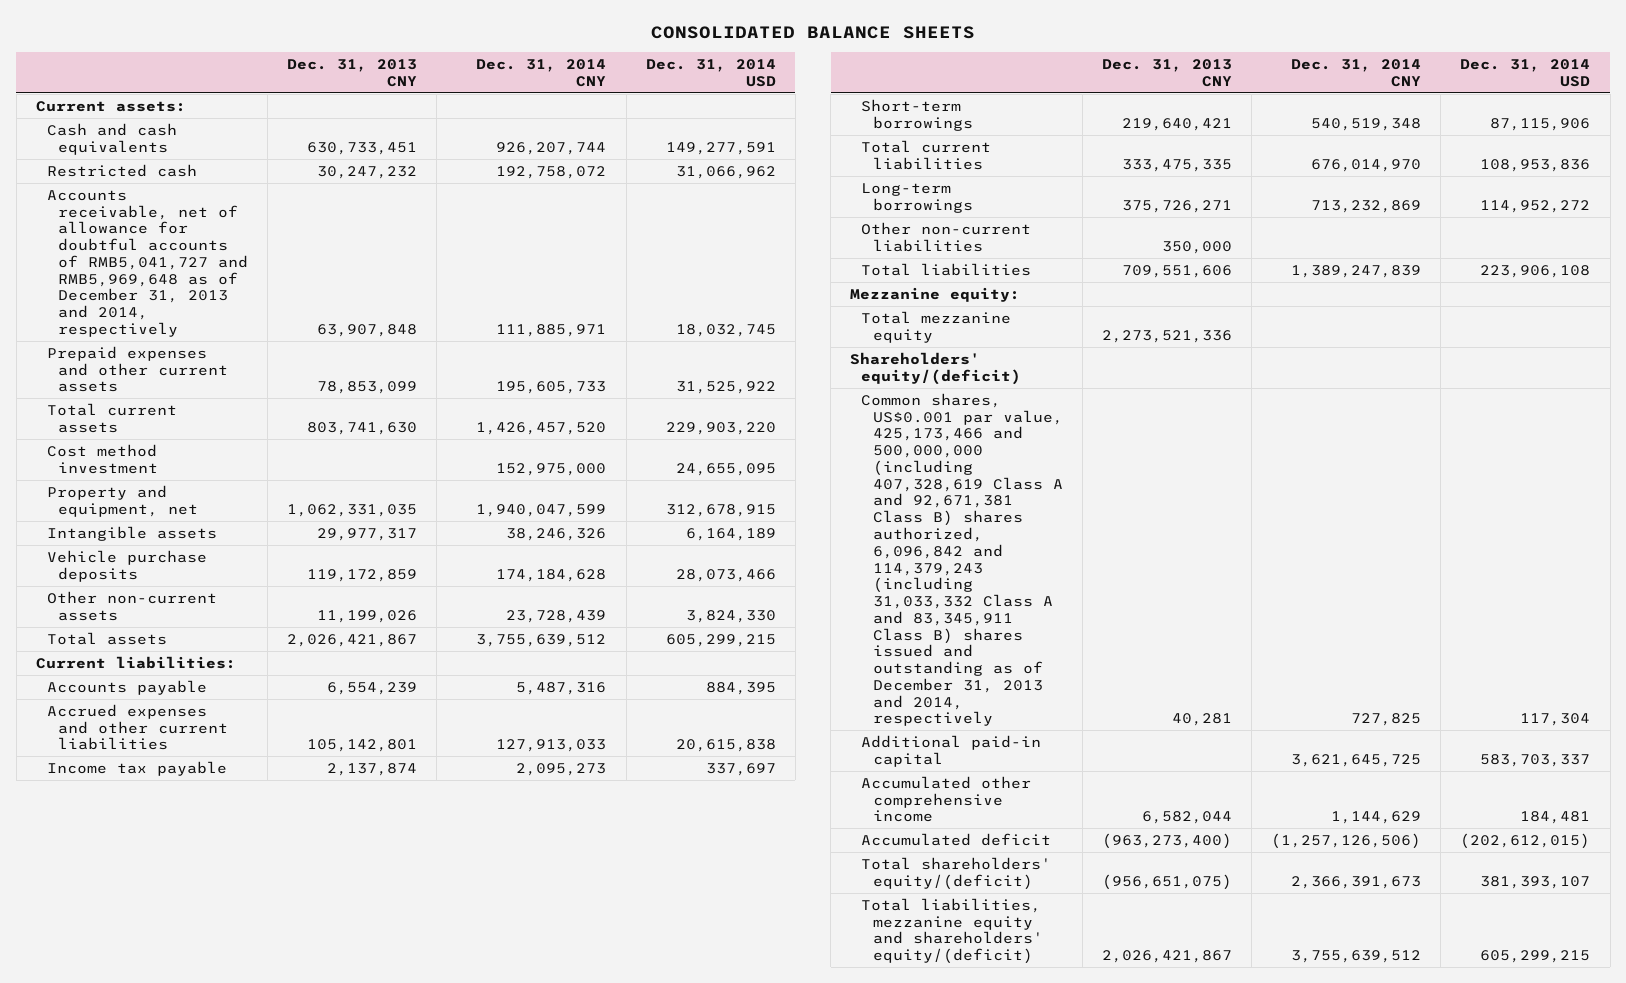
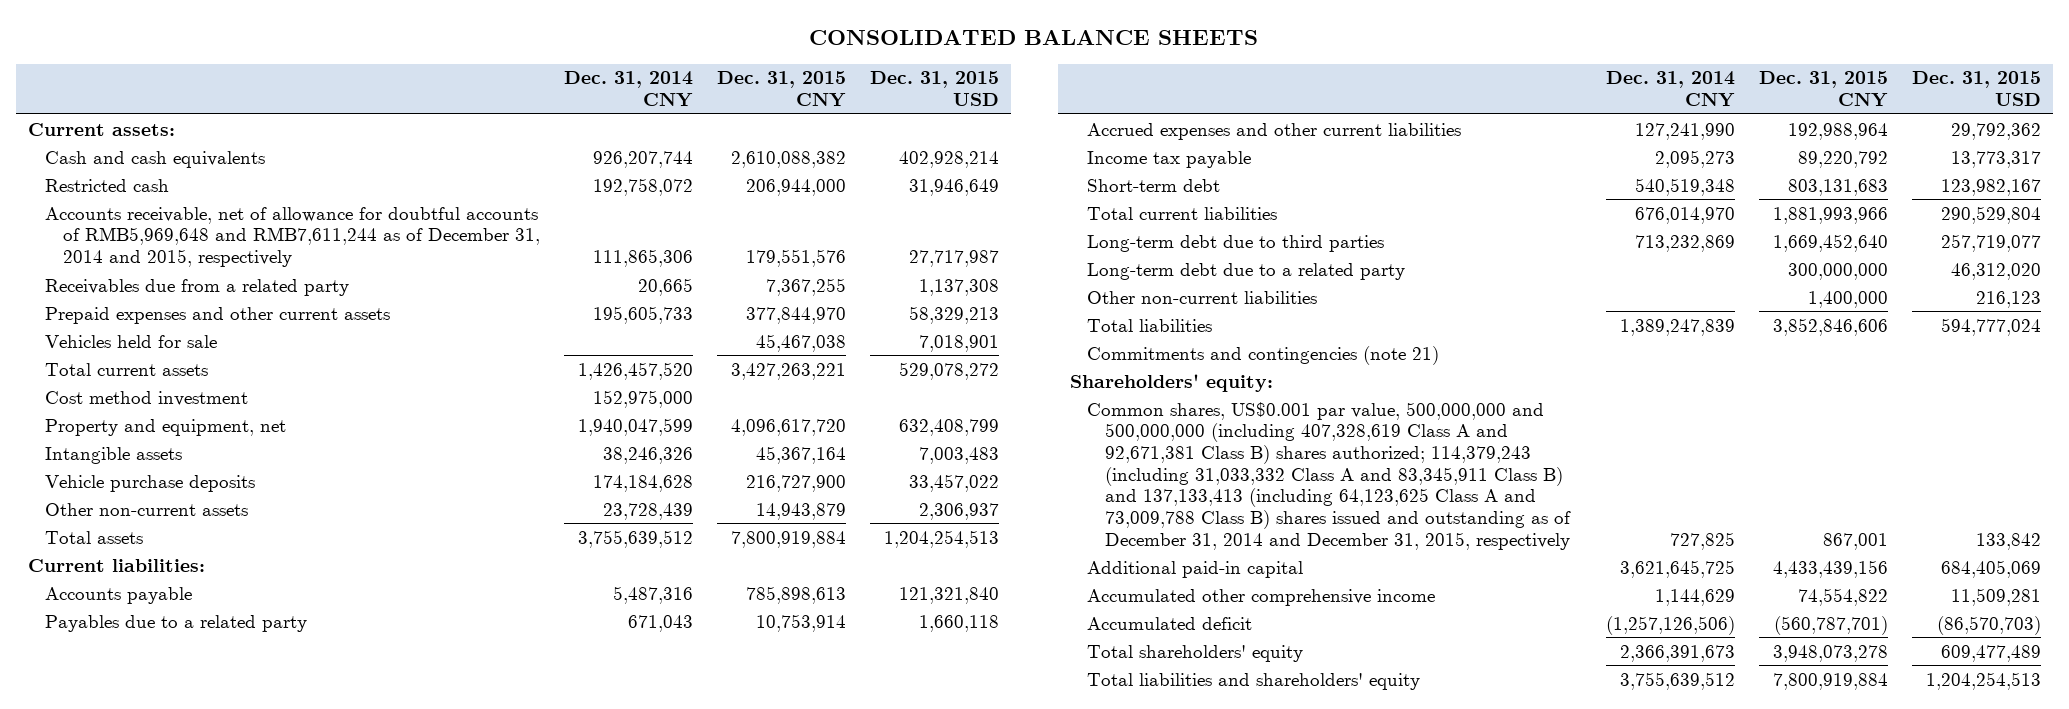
[287,59,418,88] Dec. 31, 2013 CNY -> none
[645,59,776,88] Dec. 31, 2014 USD -> none
none -> [716,71,846,107] Dec. 31, 2015 CNY
none -> [869,71,999,106] Dec. 31, 2015 USD
[46,189,248,338] Accounts receivable, net of allowance for doubtful accounts of RMB5,041,727 and RMB5,969,648 as of December 31, 2013 and 2014, respectively -> [45,206,540,267] Accounts receivable, net of allowance for doubtful accounts of RMB5,969,648 and RMB7,611,244 as of December 31, 2014 and 2015, respectively
[496,324,607,338] 111,885,971 -> [592,248,693,267] 111,865,306
none -> [45,278,350,296] Receivables due from a related party
none -> [45,334,218,348] Vehicles held for sale
none -> [45,614,308,632] Payables due to a related party
[496,739,607,753] 127,913,033 -> [1634,122,1735,140] 127,241,990
[861,98,973,131] Short-term borrowings -> [1087,178,1221,192] Short-term debt
[861,182,973,213] Long-term borrowings -> [1087,234,1385,252] Long-term debt due to third parties
none -> [1087,262,1406,280] Long-term debt due to a related party
[850,286,1021,302] Mezzanine equity: -> none
[861,310,1012,343] Total mezzanine equity -> none
none -> [1087,345,1440,365] Commitments and contingencies (note 21)
[850,351,1022,385] Shareholders' equity/(deficit) -> [1069,373,1273,392] Shareholders' equity:
[861,392,1063,727] Common shares, US$0.001 par value, 425,173,466 and 500,000,000 (including 407,328,619 Class A and 92,671,381 Class B) shares authorized, 6,096,842 and 114,379,243 (including 31,033,332 Class A and 83,345,911 Class B) shares issued and outstanding as of December 31, 2013 and 2014, respectively -> [1087,401,1571,550] Common shares, US$0.001 par value, 500,000,000 and 500,000,000 (including 407,328,619 Class A and 92,671,381 Class B) shares authorized; 114,379,243 (including 31,033,332 Class A and 83,345,911 Class B) and 137,133,413 (including 64,123,625 Class A and 73,009,788 Class B) shares issued and outstanding as of December 31, 2014 and December 31, 2015, respectively
[861,856,1052,890] Total shareholders' equity/(deficit) -> [1087,644,1304,662] Total shareholders' equity
[861,897,1043,965] Total liabilities, mezzanine equity and shareholders' equity/(deficit) -> [1087,672,1421,690] Total liabilities and shareholders' equity

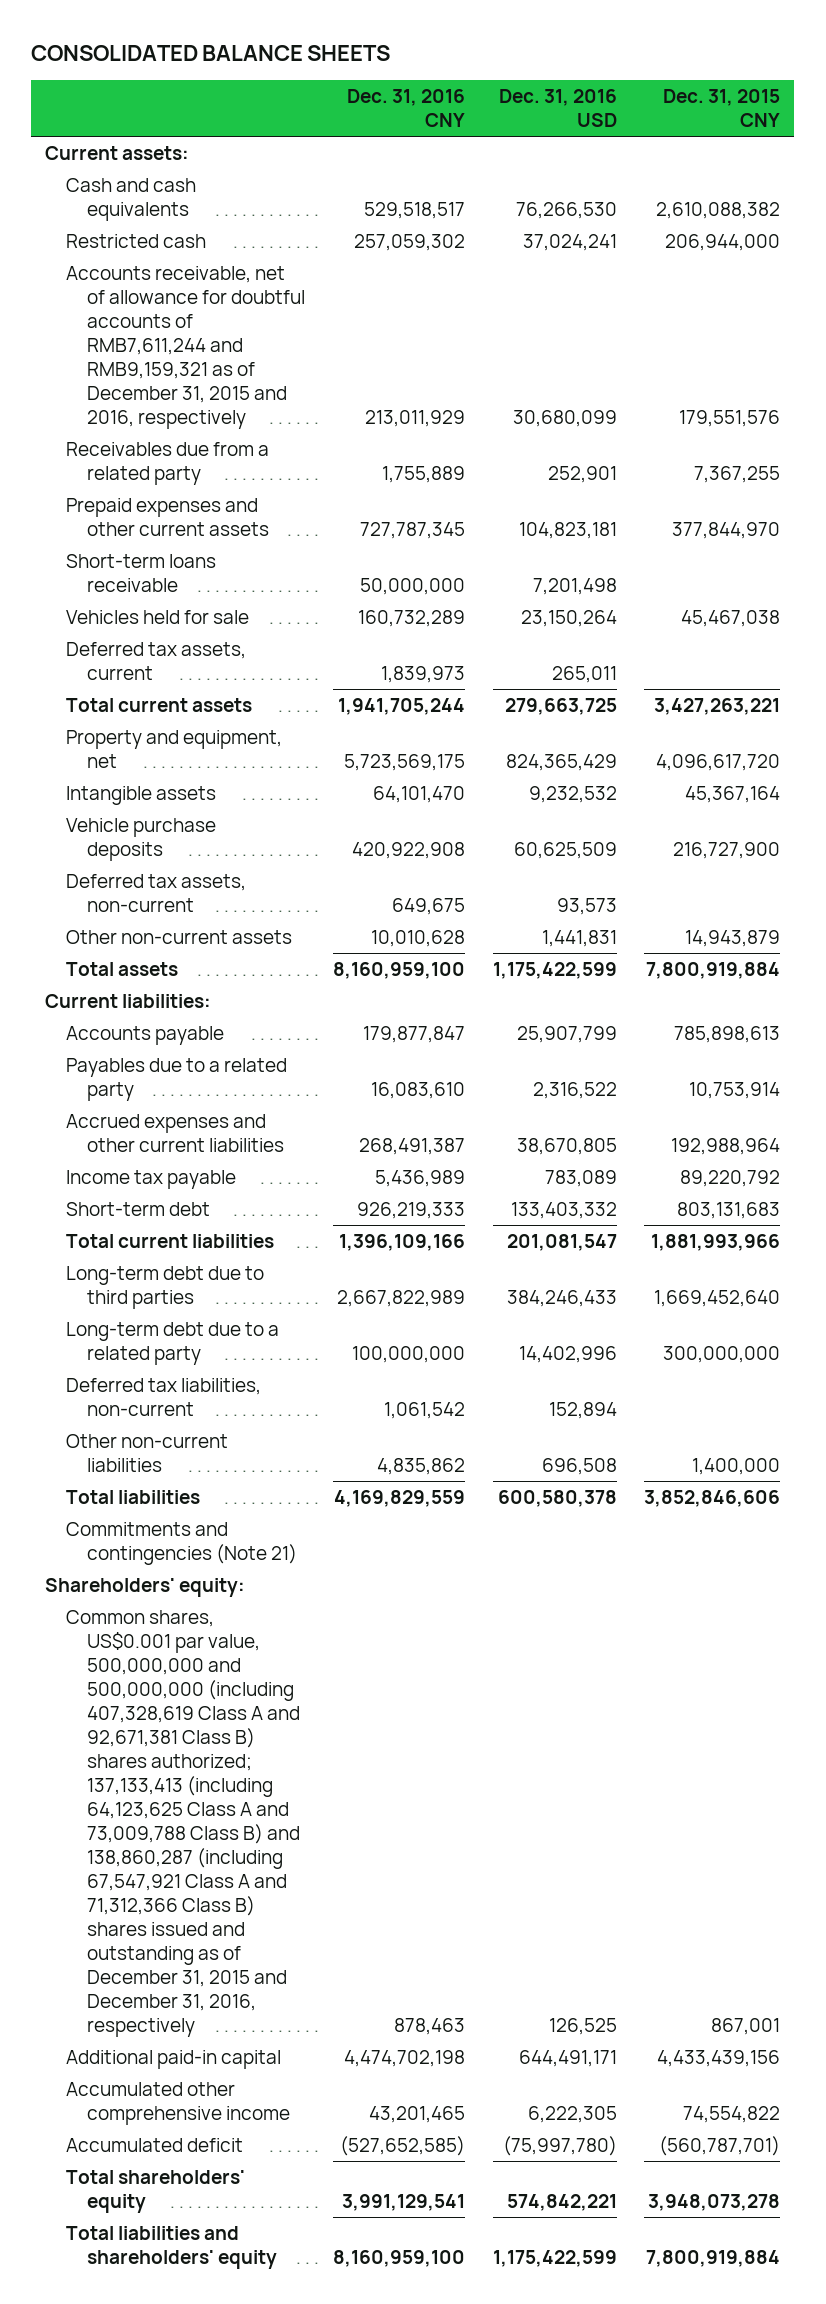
[563,71,693,107] Dec. 31, 2014 CNY -> none
[869,71,999,106] Dec. 31, 2015 USD -> none
none -> [346,89,465,128] Dec. 31, 2016 CNY
none -> [498,89,617,128] Dec. 31, 2016 USD
[45,206,540,267] Accounts receivable, net of allowance for doubtful accounts of RMB5,969,648 and RMB7,611,244 as of December 31, 2014 and 2015, respectively -> [66,266,306,429] Accounts receivable, net of allowance for doubtful accounts of RMB7,611,244 and RMB9,159,321 as of December 31, 2015 and 2016, respectively
none -> [66,554,217,593] Short-term loans receivable
none -> [66,642,247,681] Deferred tax assets, current
[45,390,249,406] Cost method investment -> none
none -> [66,874,247,913] Deferred tax assets, non-current
none -> [66,1378,262,1417] Deferred tax liabilities, non-current
[1087,345,1440,365] Commitments and contingencies (note 21) -> [66,1522,298,1566] Commitments and contingencies (Note 21)
[1087,401,1571,550] Common shares, US$0.001 par value, 500,000,000 and 500,000,000 (including 407,328,619 Class A and 92,671,381 Class B) shares authorized; 114,379,243 (including 31,033,332 Class A and 83,345,911 Class B) and 137,133,413 (including 64,123,625 Class A and 73,009,788 Class B) shares issued and outstanding as of December 31, 2014 and December 31, 2015, respectively -> [66,1610,301,2037] Common shares, US$0.001 par value, 500,000,000 and 500,000,000 (including 407,328,619 Class A and 92,671,381 Class B) shares authorized; 137,133,413 (including 64,123,625 Class A and 73,009,788 Class B) and 138,860,287 (including 67,547,921 Class A and 71,312,366 Class B) shares issued and outstanding as of December 31, 2015 and December 31, 2016, respectively

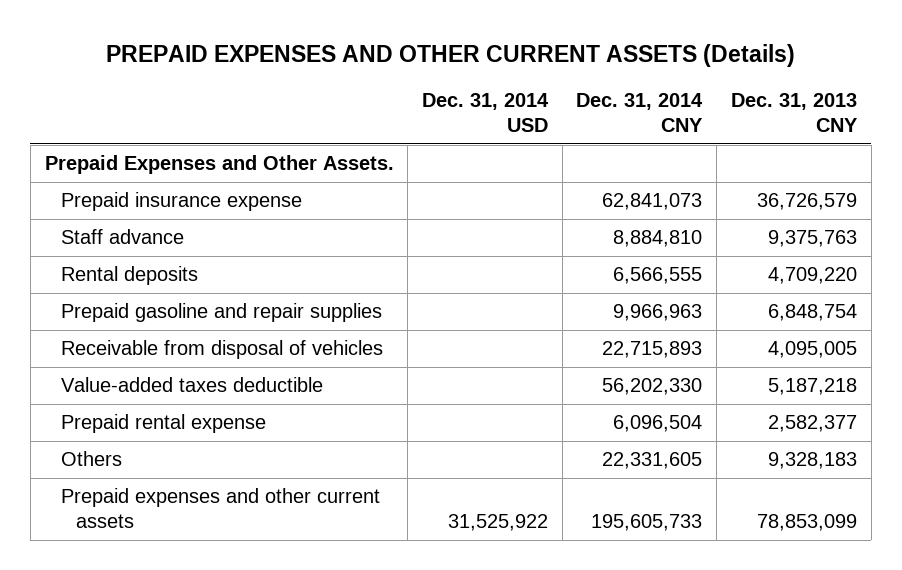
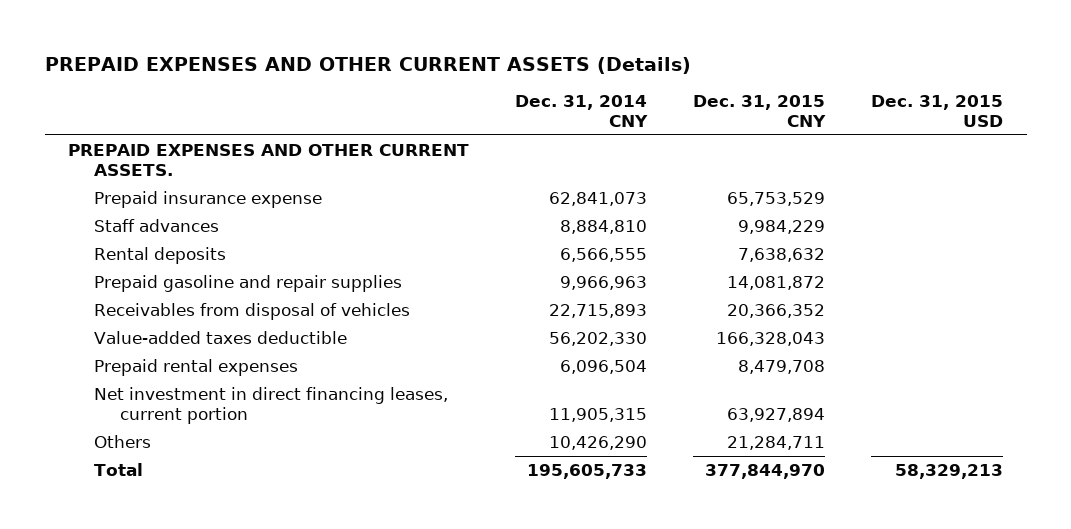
[422,92,550,132] Dec. 31, 2014 USD -> none
[730,92,858,132] Dec. 31, 2013 CNY -> none
none -> [693,95,827,128] Dec. 31, 2015 CNY
none -> [871,95,1004,128] Dec. 31, 2015 USD
[44,155,394,175] Prepaid Expenses and Other Assets. -> [67,144,469,176] PREPAID EXPENSES AND OTHER CURRENT ASSETS.
[60,229,184,245] Staff advance -> [94,219,220,233] Staff advances
[60,340,383,360] Receivable from disposal of vehicles -> [94,303,411,321] Receivables from disposal of vehicles
[60,414,266,434] Prepaid rental expense -> [94,359,299,377] Prepaid rental expenses
none -> [94,387,449,424] Net investment in direct financing leases, current portion
[602,452,703,470] 22,331,605 -> [548,436,647,451] 10,426,290
[60,488,380,529] Prepaid expenses and other current assets -> [94,463,144,477] Total

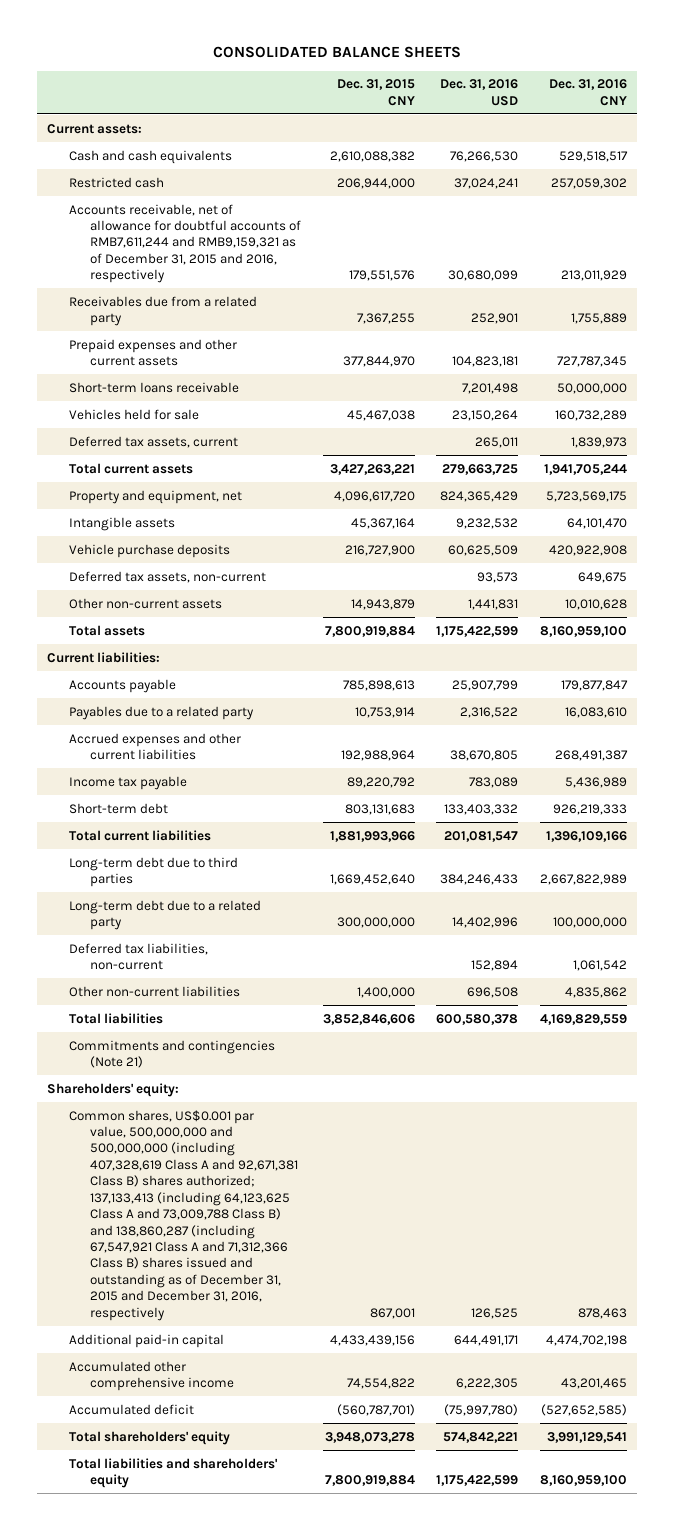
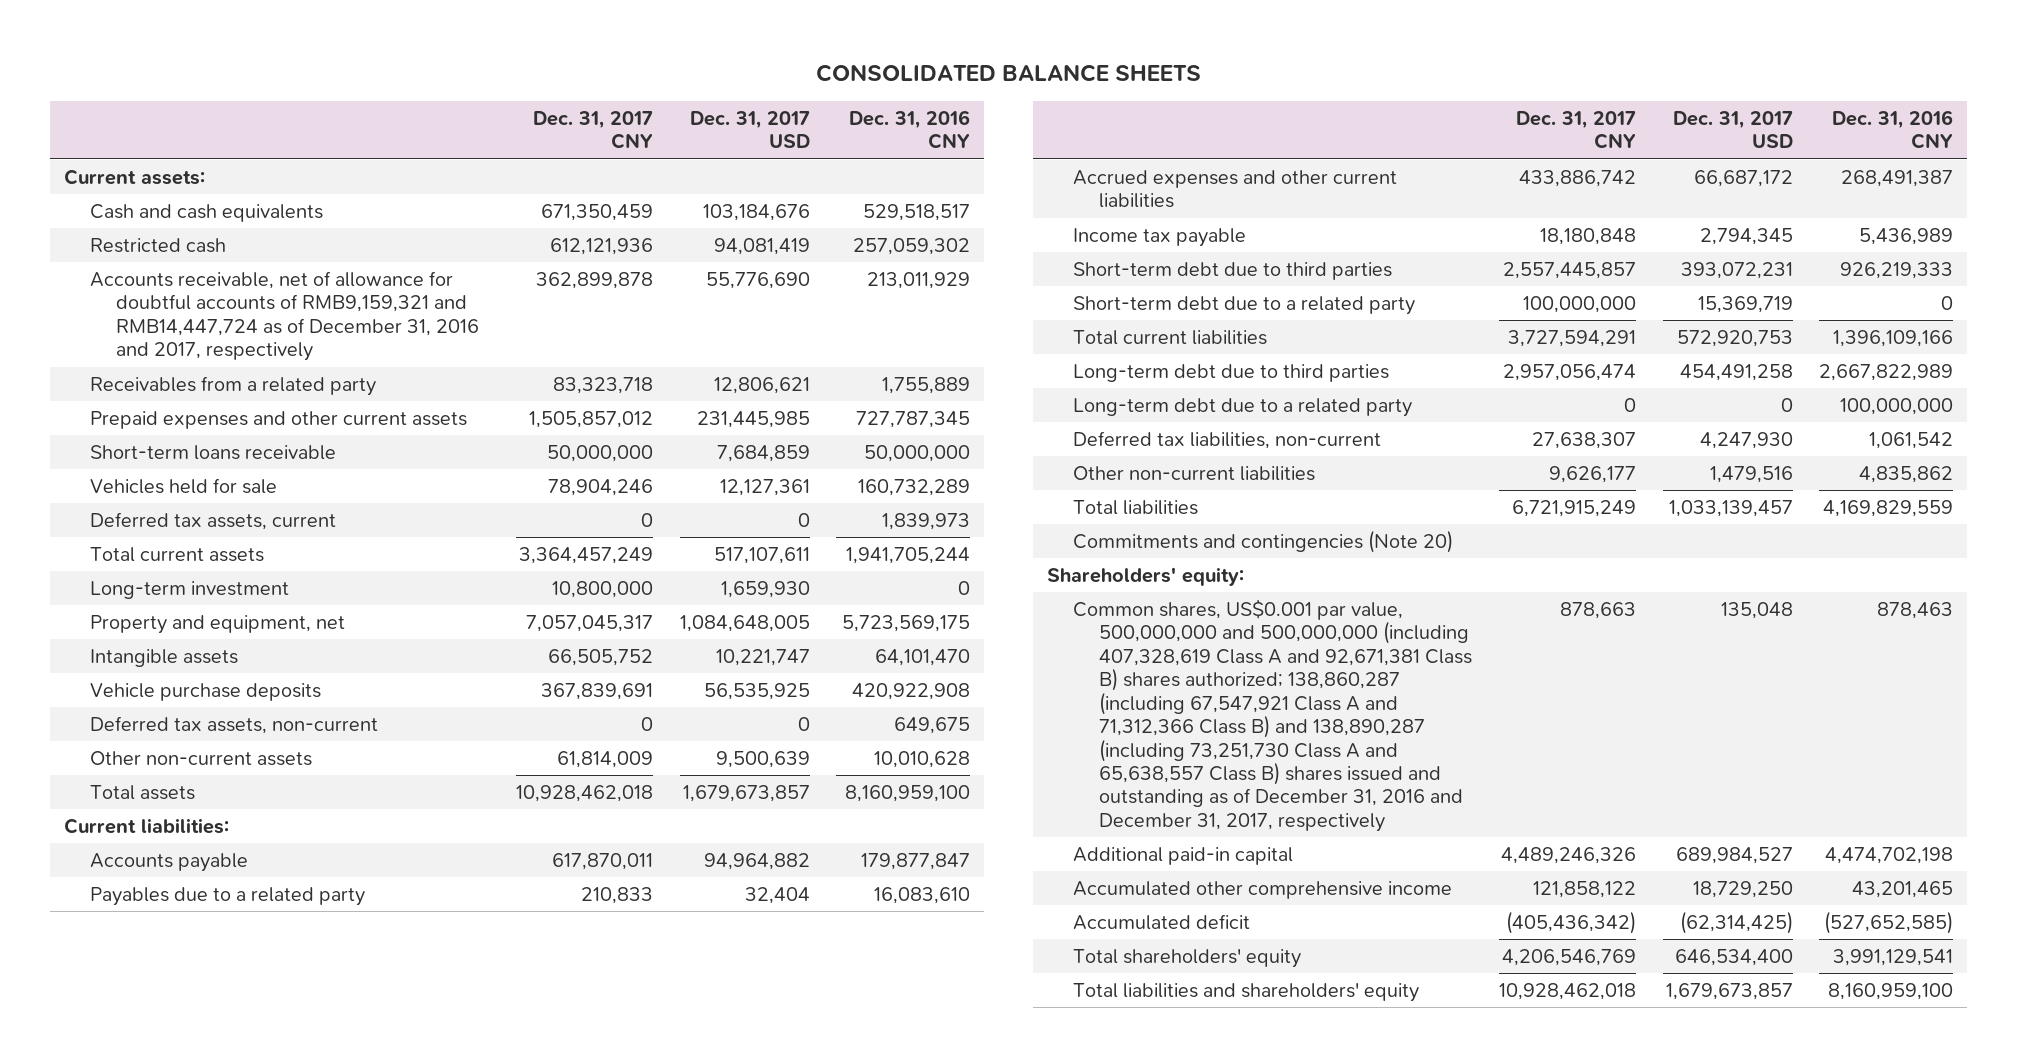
[336,79,415,106] Dec. 31, 2015 CNY -> none
[440,79,519,106] Dec. 31, 2016 USD -> none
none -> [532,110,653,150] Dec. 31, 2017 CNY
none -> [689,110,810,149] Dec. 31, 2017 USD
[68,203,301,284] Accounts receivable, net of allowance for doubtful accounts of RMB7,611,244 and RMB9,159,321 as of December 31, 2015 and 2016, respectively -> [89,270,480,362] Accounts receivable, net of allowance for doubtful accounts of RMB9,159,321 and RMB14,447,724 as of December 31, 2016 and 2017, respectively
[68,295,257,326] Receivables due from a related party -> [89,375,376,396] Receivables from a related party
none -> [89,580,289,599] Long-term investment
[68,802,168,814] Short-term debt -> [1073,261,1393,280] Short-term debt due to third parties
none -> [1073,295,1416,315] Short-term debt due to a related party
[68,1039,275,1068] Commitments and contingencies (Note 21) -> [1073,529,1454,553] Commitments and contingencies (Note 20)
[68,1109,298,1321] Common shares, US$0.001 par value, 500,000,000 and 500,000,000 (including 407,328,619 Class A and 92,671,381 Class B) shares authorized; 137,133,413 (including 64,123,625 Class A and 73,009,788 Class B) and 138,860,287 (including 67,547,921 Class A and 71,312,366 Class B) shares issued and outstanding as of December 31, 2015 and December 31, 2016, respectively -> [1073,598,1473,832] Common shares, US$0.001 par value, 500,000,000 and 500,000,000 (including 407,328,619 Class A and 92,671,381 Class B) shares authorized; 138,860,287 (including 67,547,921 Class A and 71,312,366 Class B) and 138,890,287 (including 73,251,730 Class A and 65,638,557 Class B) shares issued and outstanding as of December 31, 2016 and December 31, 2017, respectively

